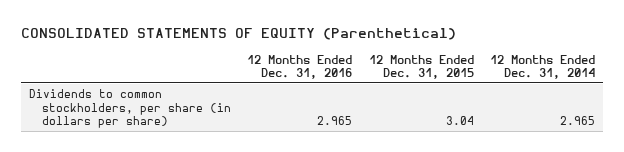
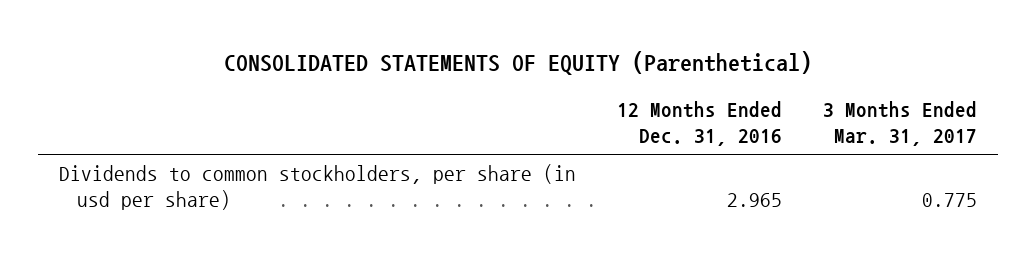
[368,54,474,79] 12 Months Ended Dec. 31, 2015 -> none
[489,54,595,79] 12 Months Ended Dec. 31, 2014 -> none
none -> [823,100,978,146] 3 Months Ended Mar. 31, 2017
[28,89,231,129] Dividends to common stockholders, per share (in dollars per share) -> [59,164,577,211] Dividends to common stockholders, per share (in usd per share)

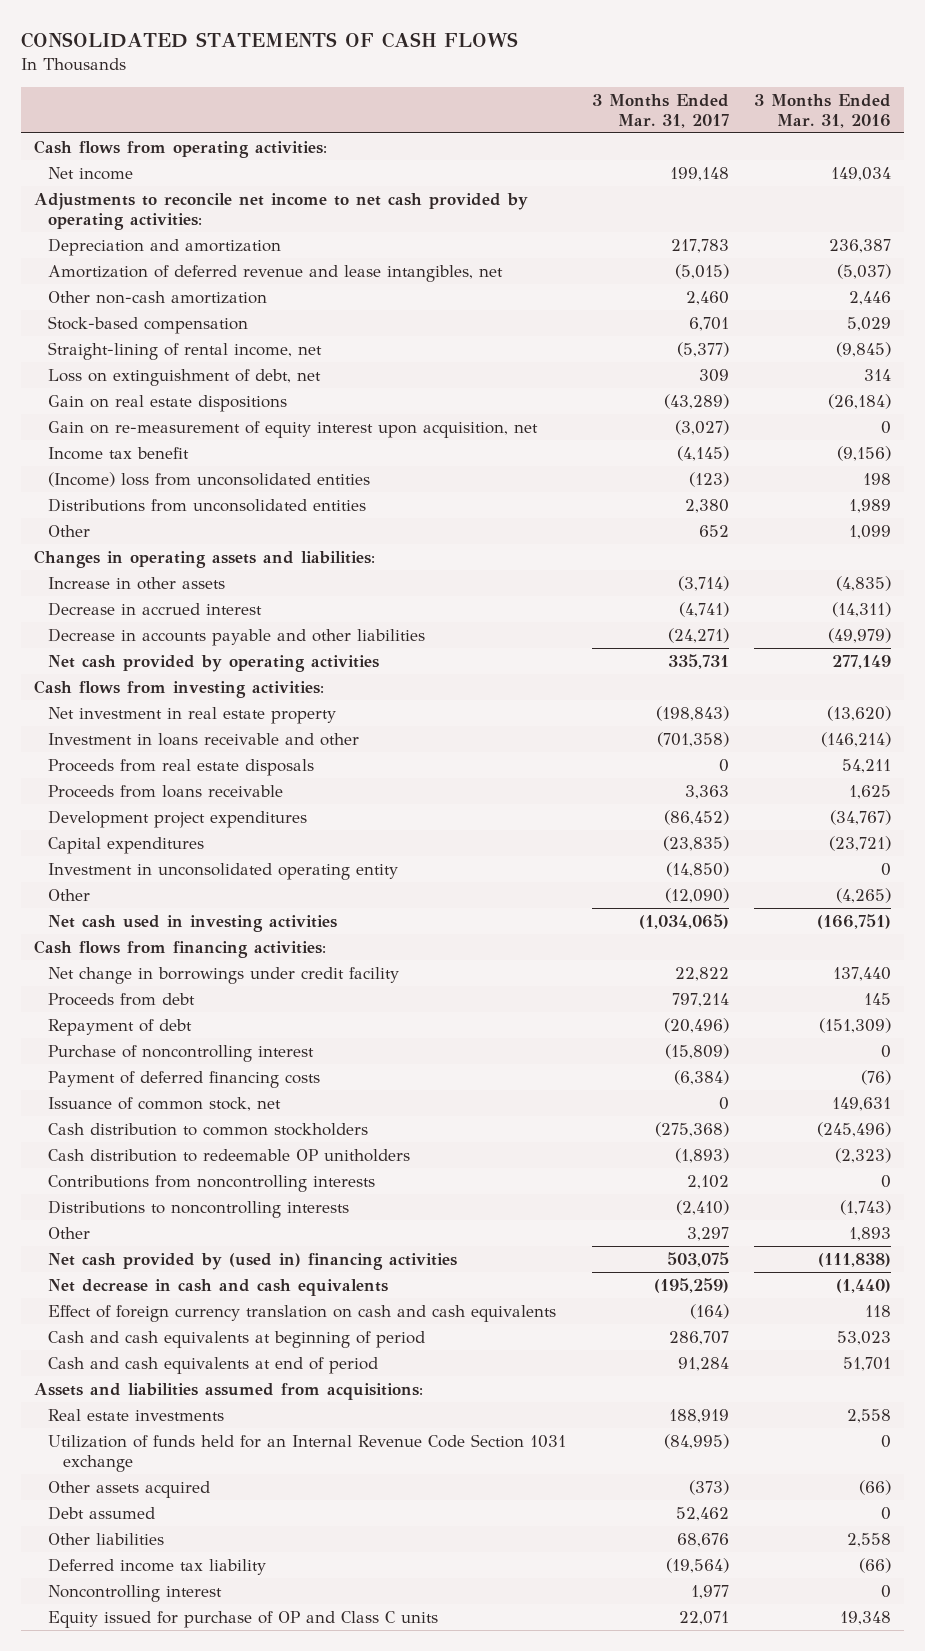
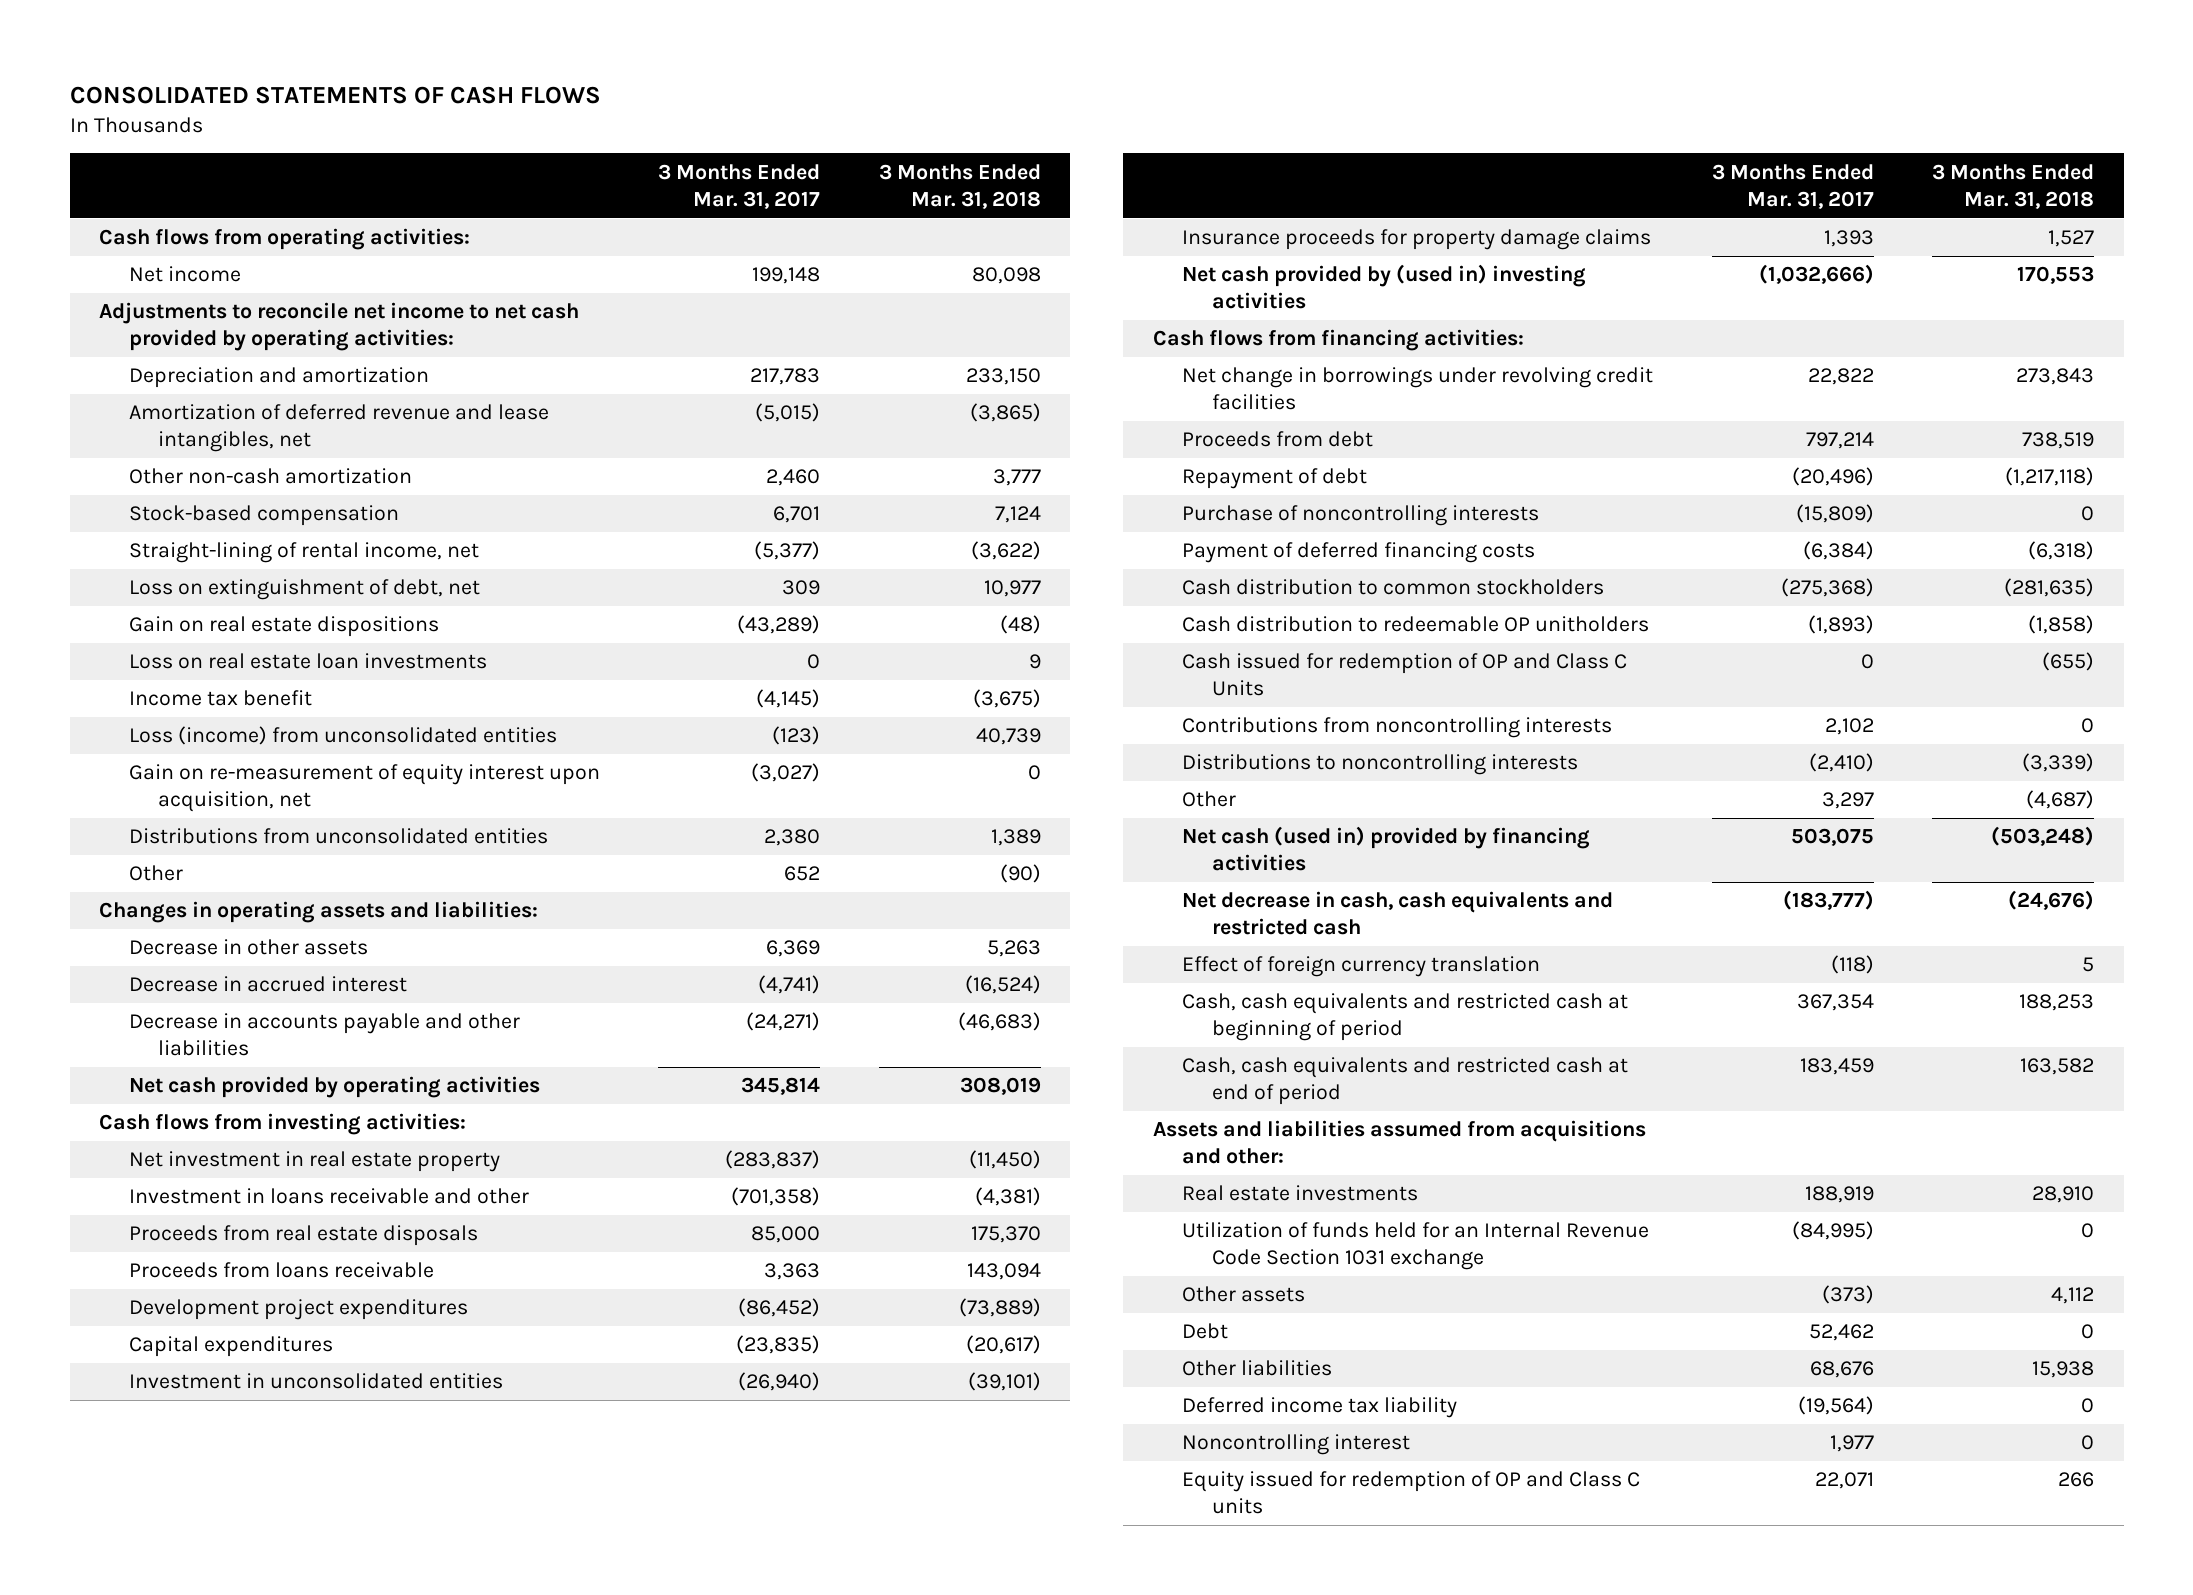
[754,94,892,128] 3 Months Ended Mar. 31, 2016 -> none
none -> [878,163,1041,209] 3 Months Ended Mar. 31, 2018
none -> [128,653,487,670] Loss on real estate loan investments
[48,471,371,487] (Income) loss from unconsolidated entities -> [128,726,557,746] Loss (income) from unconsolidated entities
[48,420,539,438] Gain on re-measurement of equity interest upon acquisition, net -> [128,764,600,813] Gain on re-measurement of equity interest upon acquisition, net
[48,576,226,590] Increase in other assets -> [128,939,368,956] Decrease in other assets
[677,575,729,591] (3,714) -> [766,940,821,958] 6,369
[667,653,729,669] 335,731 -> [741,1077,821,1096] 345,814
[655,705,729,721] (198,843) -> [725,1150,821,1170] (283,837)
[718,758,729,772] 0 -> [751,1226,821,1244] 85,000
[48,888,91,901] Other -> none
[48,862,399,880] Investment in unconsolidated operating entity -> [128,1373,503,1390] Investment in unconsolidated entities
[665,861,729,877] (14,850) -> [738,1372,821,1392] (26,940)
none -> [1182,229,1652,251] Insurance proceeds for property damage claims
[48,914,338,932] Net cash used in investing activities -> [1182,264,1587,310] Net cash provided by (used in) investing activities
[638,913,729,929] (1,034,065) -> [1758,264,1874,285] (1,032,666)
[48,966,400,984] Net change in borrowings under credit facility -> [1182,367,1654,411] Net change in borrowings under revolving credit facilities
[48,1044,315,1062] Purchase of noncontrolling interest -> [1182,505,1540,527] Purchase of noncontrolling interests
[48,1096,282,1111] Issuance of common stock, net -> none
none -> [1182,653,1628,697] Cash issued for redemption of OP and Class C Units
[48,1252,458,1270] Net cash provided by (used in) financing activities -> [1182,826,1591,872] Net cash (used in) provided by financing activities
[48,1278,389,1296] Net decrease in cash and cash equivalents -> [1182,891,1614,936] Net decrease in cash, cash equivalents and restricted cash
[653,1277,729,1293] (195,259) -> [1782,890,1874,911] (183,777)
[48,1304,557,1322] Effect of foreign currency translation on cash and cash equivalents -> [1182,956,1541,978] Effect of foreign currency translation
[689,1303,729,1319] (164) -> [1830,955,1874,975] (118)
[48,1330,426,1348] Cash and cash equivalents at beginning of period -> [1182,993,1629,1042] Cash, cash equivalents and restricted cash at beginning of period
[668,1330,729,1345] 286,707 -> [1796,994,1874,1012] 367,354
[48,1356,379,1374] Cash and cash equivalents at end of period -> [1182,1057,1629,1106] Cash, cash equivalents and restricted cash at end of period
[677,1356,729,1371] 91,284 -> [1799,1058,1874,1076] 183,459
[33,1382,423,1400] Assets and liabilities assumed from acquisitions: -> [1152,1120,1646,1165] Assets and liabilities assumed from acquisitions and other:
[48,1480,211,1498] Other assets acquired -> [1182,1286,1306,1303] Other assets
[48,1505,156,1520] Debt assumed -> [1182,1323,1229,1340] Debt
[48,1610,439,1628] Equity issued for purchase of OP and Class C units -> [1182,1471,1641,1515] Equity issued for redemption of OP and Class C units

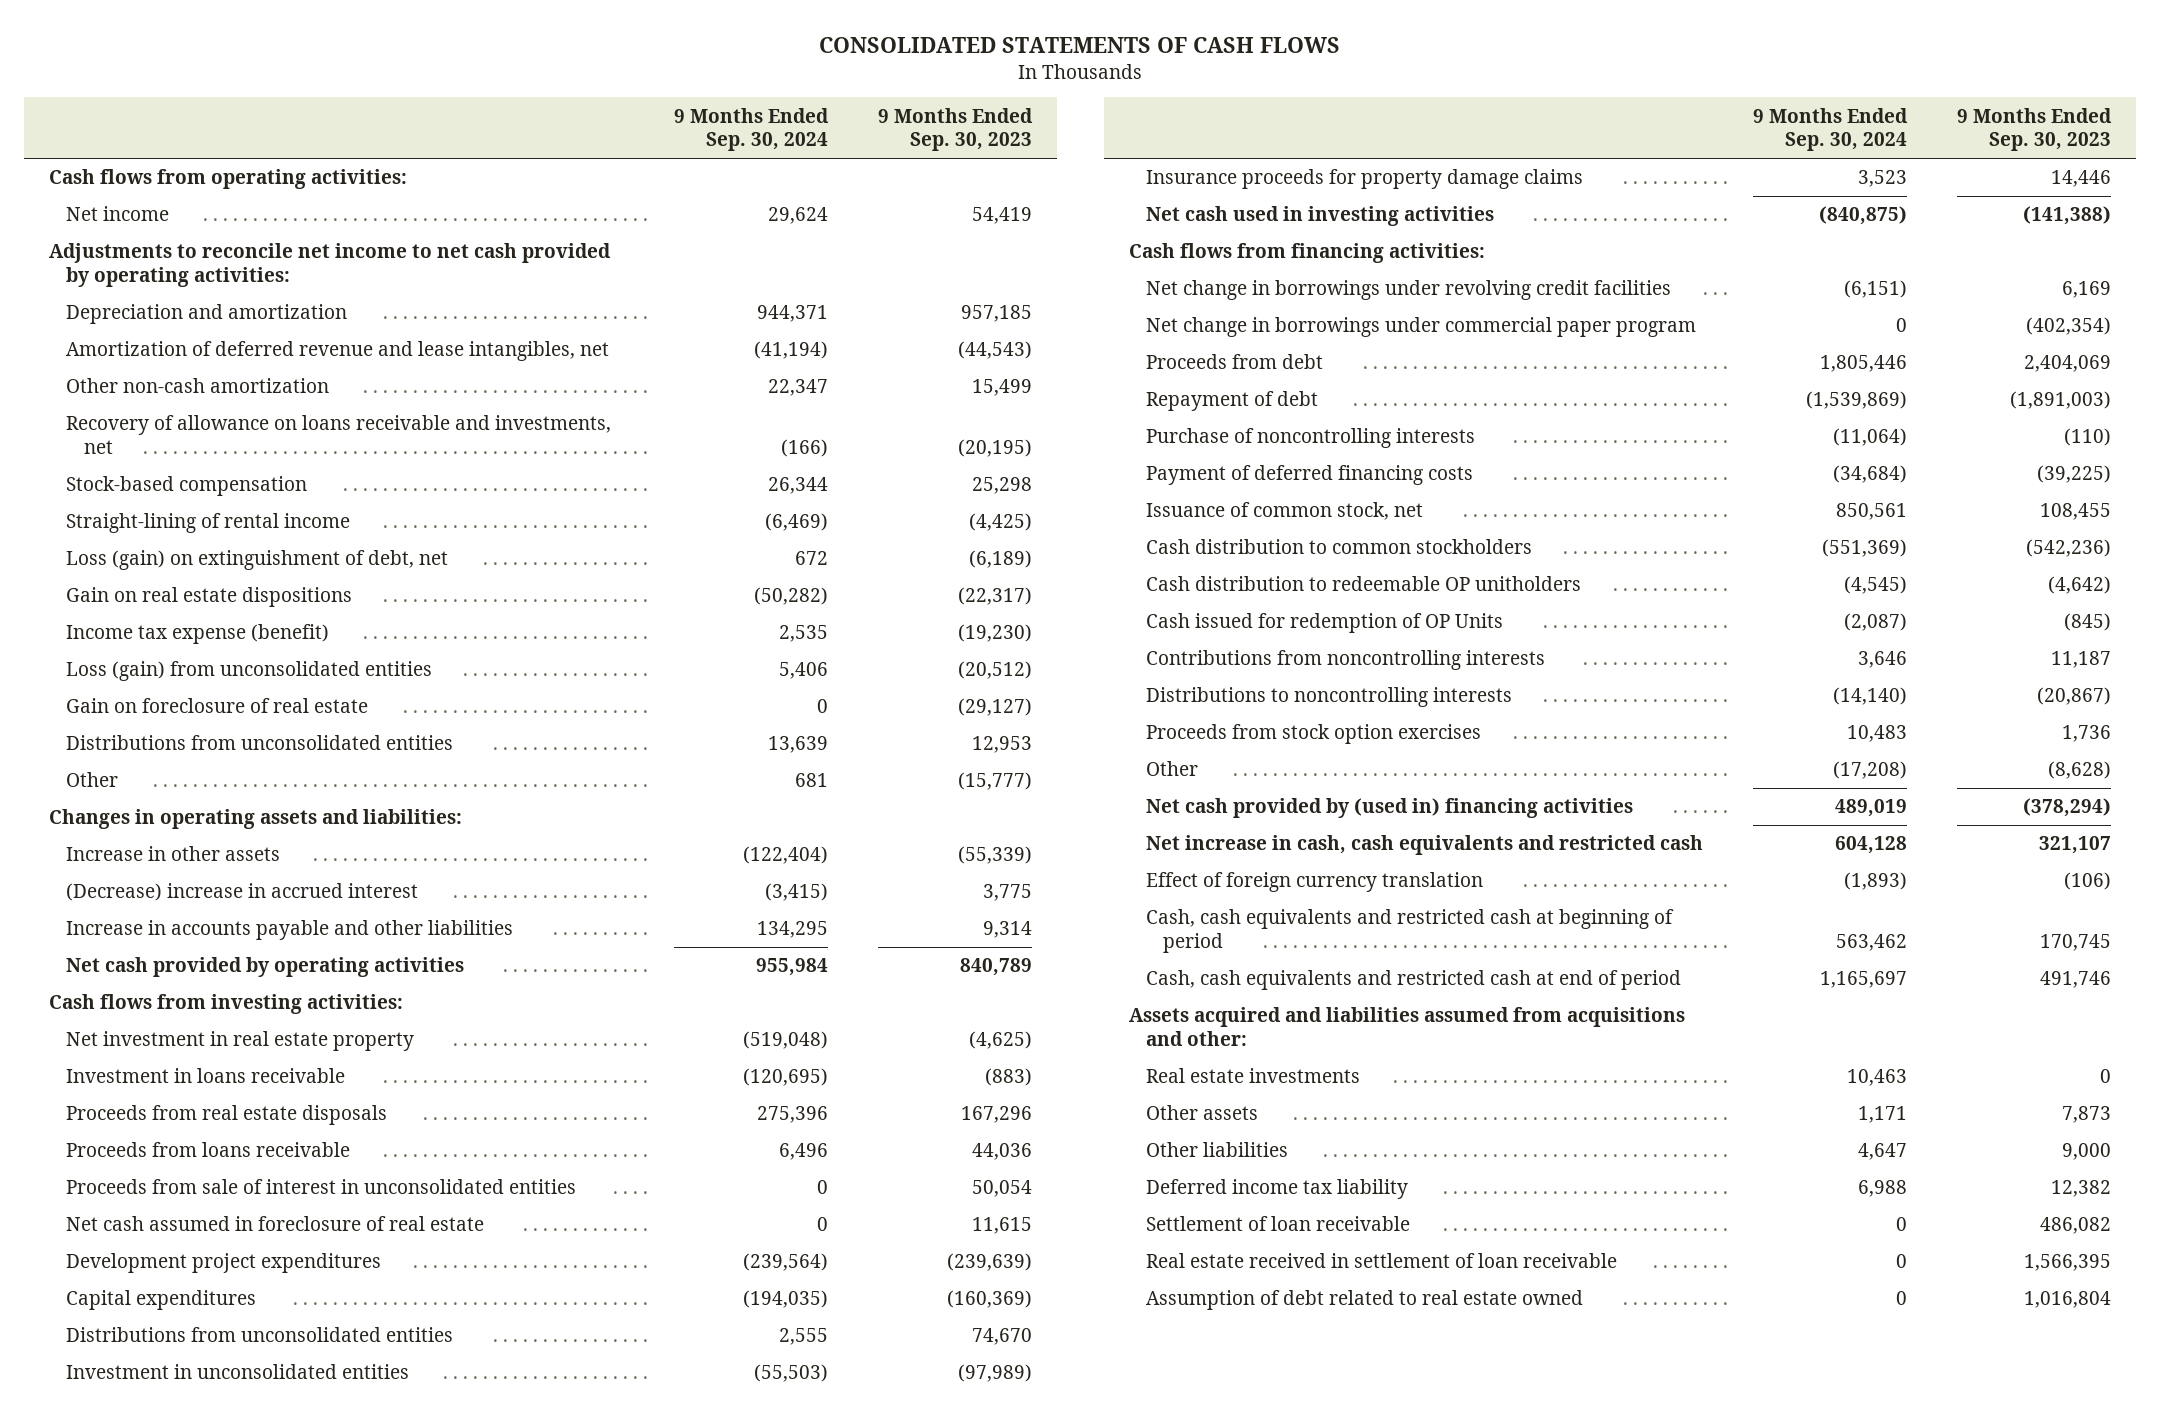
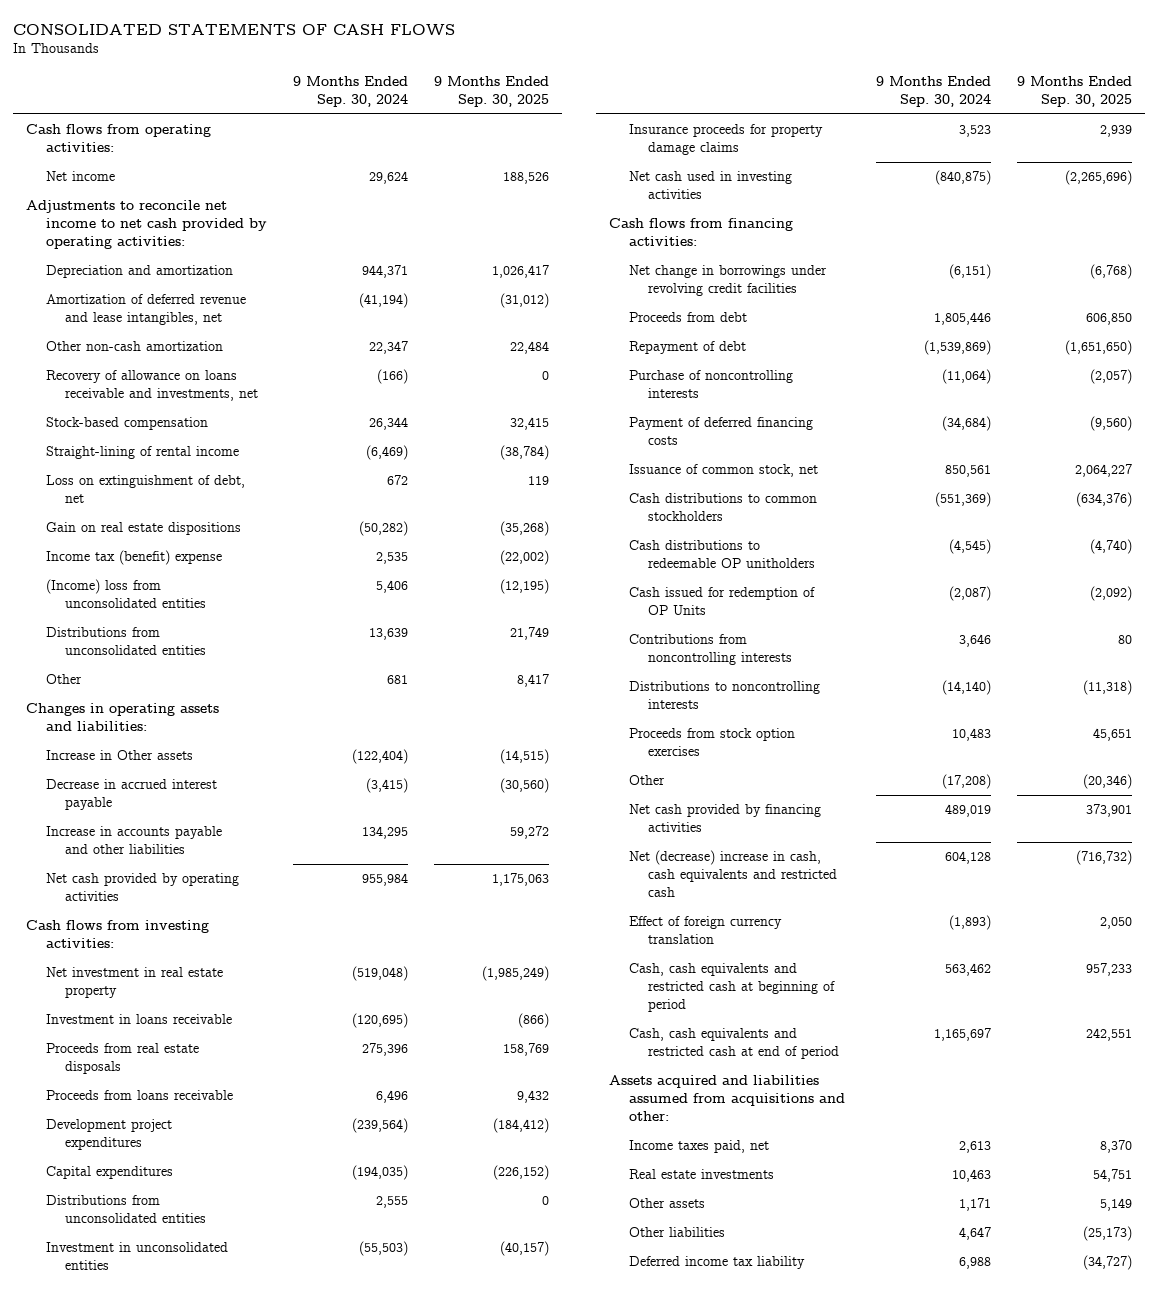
[877,107,1033,152] 9 Months Ended Sep. 30, 2023 -> none
none -> [433,76,549,108] 9 Months Ended Sep. 30, 2025
[66,550,449,571] Loss (gain) on extinguishment of debt, net -> [45,475,245,504] Loss on extinguishment of debt, net
[66,698,369,714] Gain on foreclosure of real estate -> none
[66,624,330,645] Income tax expense (benefit) -> [45,550,222,566] Income tax (benefit) expense
[66,661,433,682] Loss (gain) from unconsolidated entities -> [45,579,206,609] (Income) loss from unconsolidated entities
[66,846,281,862] Increase in other assets -> [45,750,193,761] Increase in Other assets
[66,883,419,902] (Decrease) increase in accrued interest -> [45,779,217,811] Decrease in accrued interest payable
[66,1179,577,1195] Proceeds from sale of interest in unconsolidated entities -> none
[66,1216,485,1232] Net cash assumed in foreclosure of real estate -> none
[1145,317,1696,338] Net change in borrowings under commercial paper program -> none
[1145,539,1532,555] Cash distribution to common stockholders -> [628,493,817,522] Cash distributions to common stockholders
[1145,576,1581,592] Cash distribution to redeemable OP unitholders -> [628,540,816,569] Cash distributions to redeemable OP unitholders
[1145,798,1633,819] Net cash provided by (used in) financing activities -> [628,804,821,833] Net cash provided by financing activities
[1145,835,1703,856] Net increase in cash, cash equivalents and restricted cash -> [628,850,838,897] Net (decrease) increase in cash, cash equivalents and restricted cash
none -> [628,1140,769,1154] Income taxes paid, net
[1145,1216,1410,1232] Settlement of loan receivable -> none
[1145,1253,1617,1269] Real estate received in settlement of loan receivable -> none
[1145,1290,1583,1311] Assumption of debt related to real estate owned -> none

